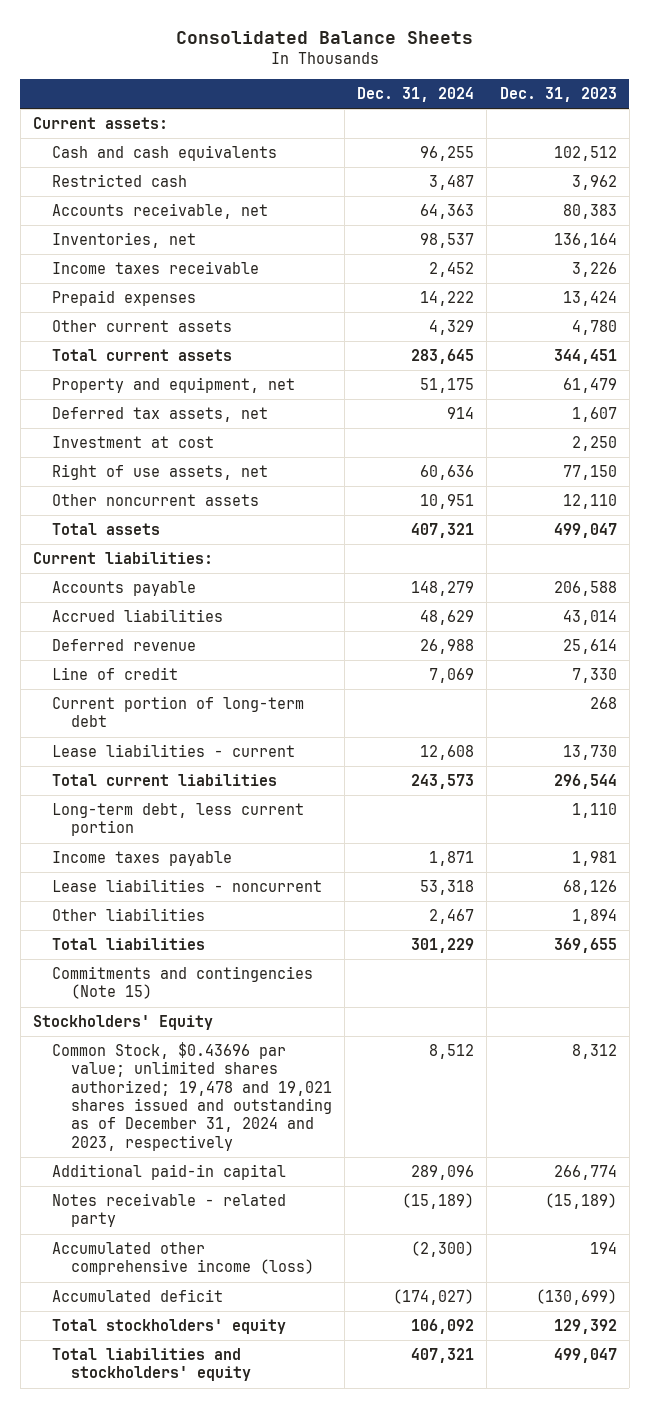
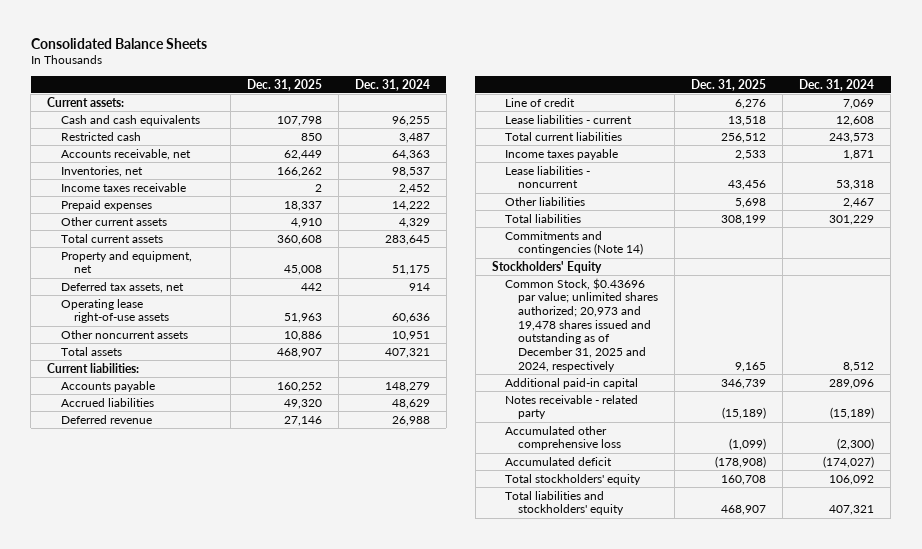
[499,87,617,103] Dec. 31, 2023 -> none
none -> [246,78,322,91] Dec. 31, 2025
[51,436,214,449] Investment at cost -> none
[51,464,268,481] Right of use assets, net -> [60,298,169,324] Operating lease right-of-use assets
[51,696,304,728] Current portion of long-term debt -> none
[51,803,304,837] Long-term debt, less current portion -> none
[51,966,313,1000] Commitments and contingencies (Note 15) -> [504,230,644,256] Commitments and contingencies (Note 14)
[51,1042,332,1151] Common Stock, $0.43696 par value; unlimited shares authorized; 19,478 and 19,021 shares issued and outstanding as of December 31, 2024 and 2023, respectively -> [504,277,659,372] Common Stock, $0.43696 par value; unlimited shares authorized; 20,973 and 19,478 shares issued and outstanding as of December 31, 2025 and 2024, respectively
[51,1242,314,1276] Accumulated other comprehensive income (loss) -> [504,425,622,451] Accumulated other comprehensive loss

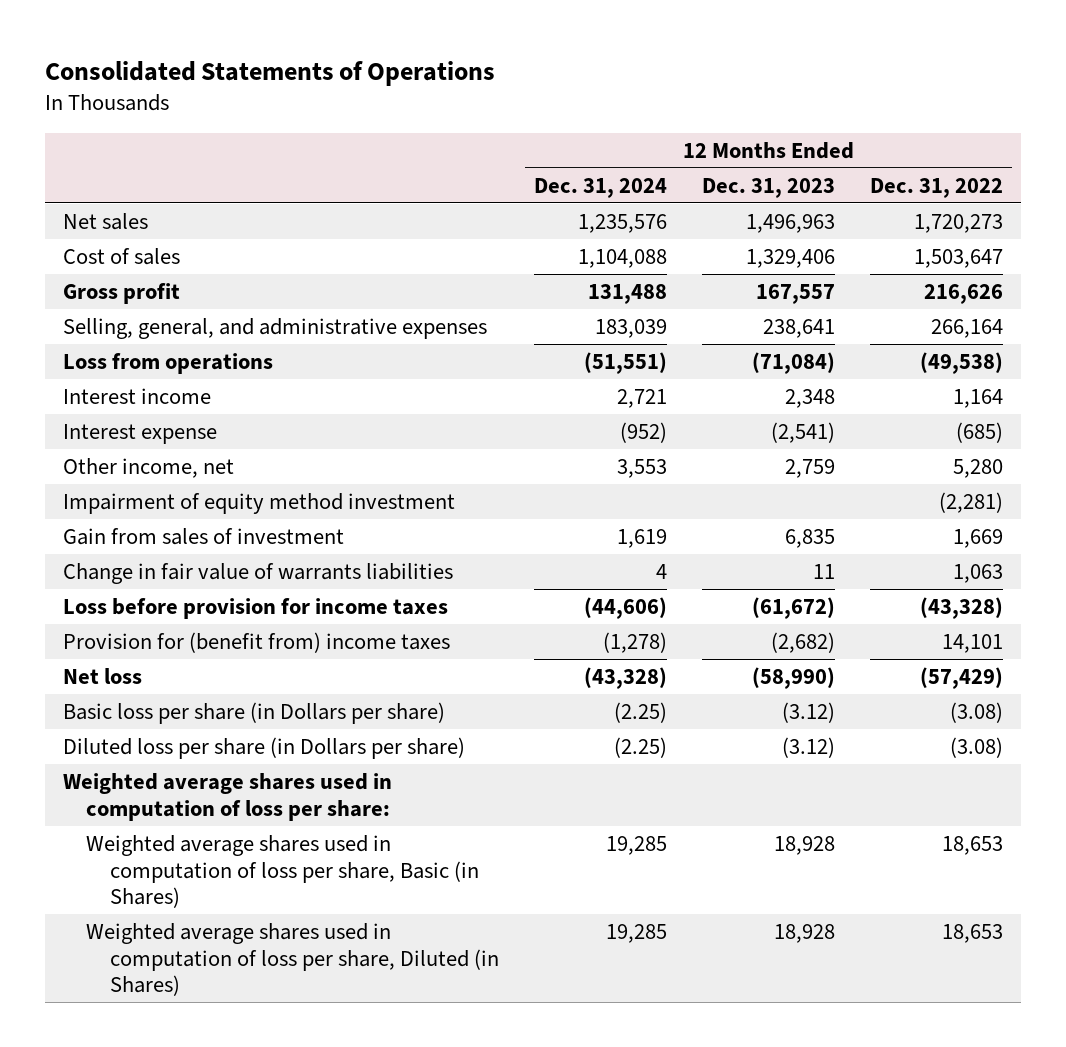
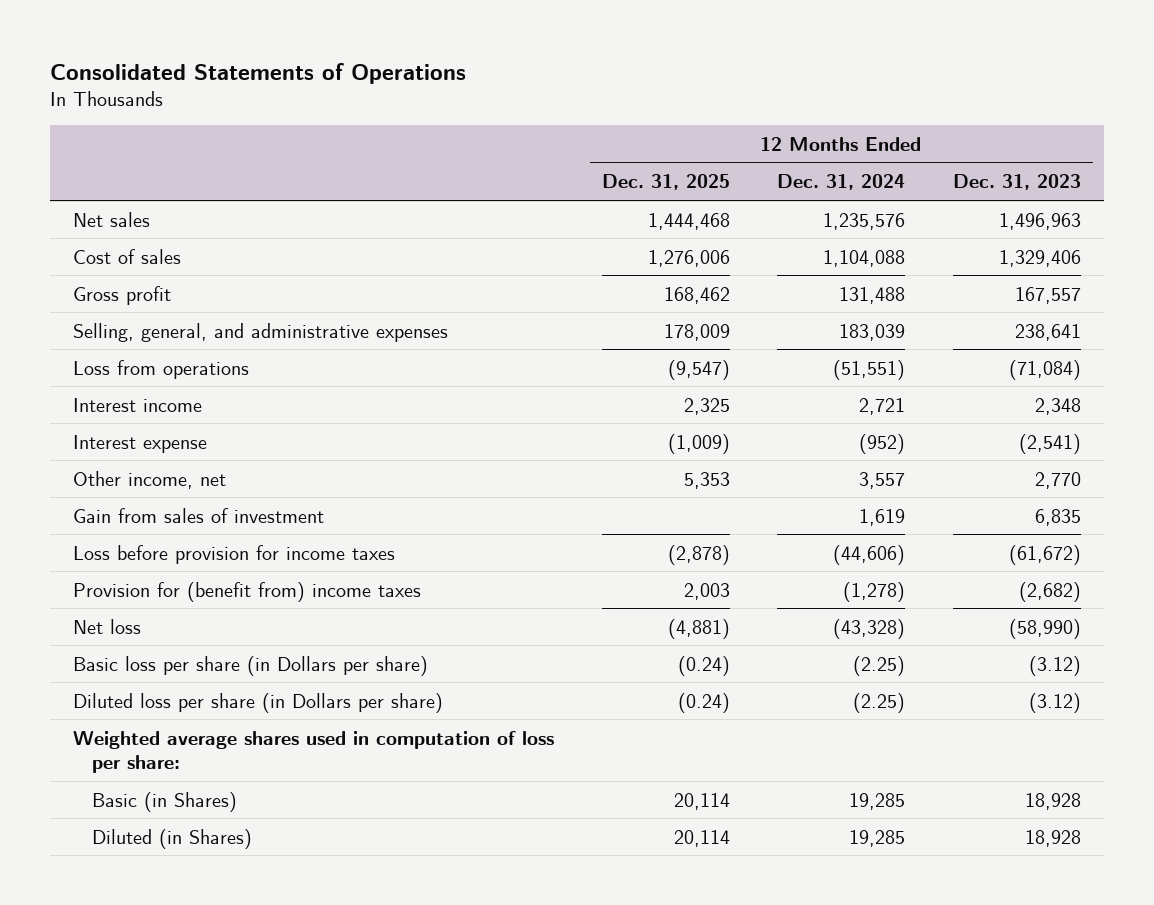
[870,177,1004,198] Dec. 31, 2022 -> none
none -> [601,174,730,191] Dec. 31, 2025
[62,492,455,514] Impairment of equity method investment -> none
[617,458,668,478] 3,553 -> [859,471,906,489] 3,557
[785,458,836,478] 2,759 -> [1034,471,1081,489] 2,770
[62,562,453,584] Change in fair value of warrants liabilities -> none
[86,834,479,909] Weighted average shares used in computation of loss per share, Basic (in Shares) -> [91,791,237,812] Basic (in Shares)
[86,922,499,997] Weighted average shares used in computation of loss per share, Diluted (in Shares) -> [91,828,252,849] Diluted (in Shares)

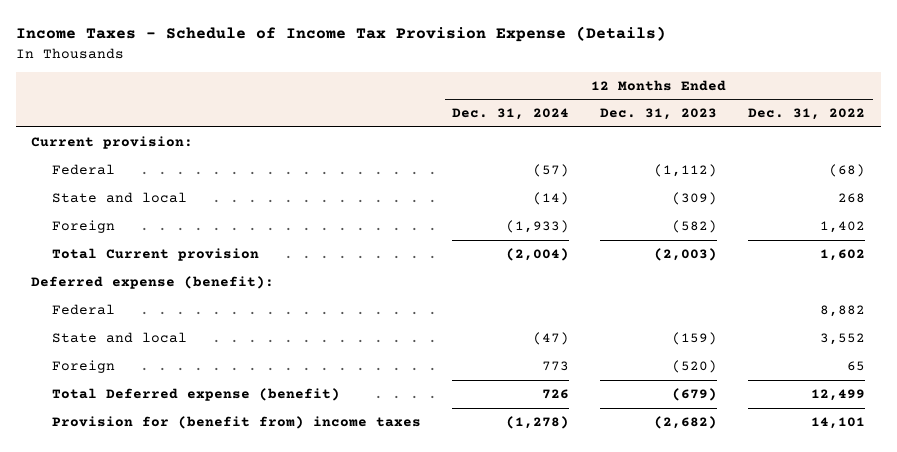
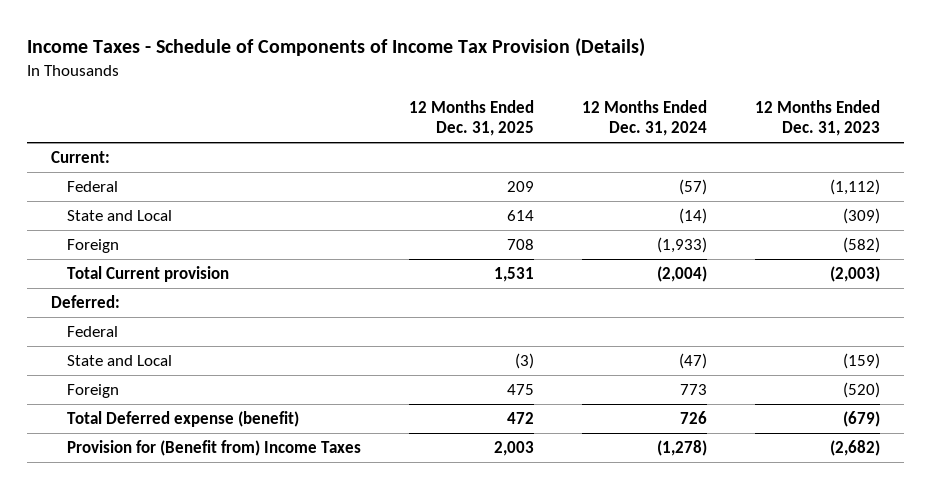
[15,26,666,43] Income Taxes - Schedule of Income Tax Provision Expense (Details) -> [26,38,645,58] Income Taxes - Schedule of Components of Income Tax Provision (Details)
[748,108,866,121] Dec. 31, 2022 -> none
none -> [409,100,535,137] 12 Months Ended Dec. 31, 2025
[31,135,194,149] Current provision: -> [50,150,110,163] Current:
[52,191,188,203] State and local -> [67,209,173,221] State and Local
[31,275,275,289] Deferred expense (benefit): -> [50,294,120,308] Deferred:
[52,331,188,343] State and local -> [67,354,173,366] State and Local
[52,415,422,429] Provision for (benefit from) income taxes -> [67,439,362,456] Provision for (Benefit from) Income Taxes

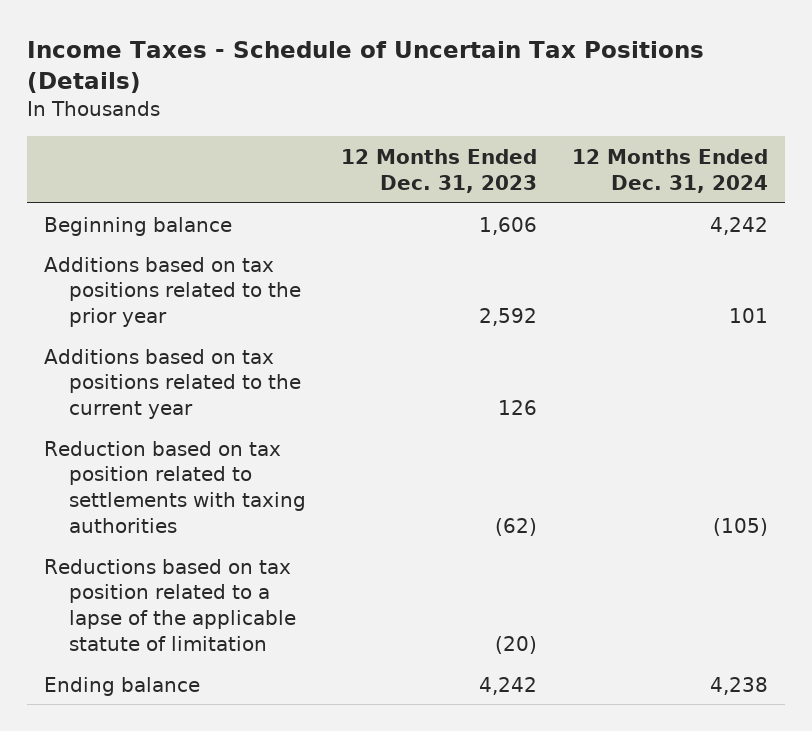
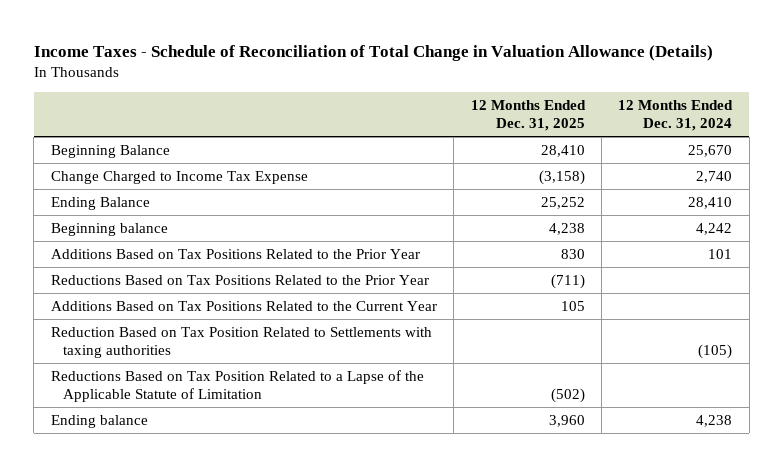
[26,40,704,94] Income Taxes - Schedule of Uncertain Tax Positions (Details) -> [33,45,713,62] Income Taxes - Schedule of Reconciliation of Total Change in Valuation Allowance (Details)
[340,148,537,193] 12 Months Ended Dec. 31, 2023 -> none
none -> [470,100,586,131] 12 Months Ended Dec. 31, 2025
none -> [50,145,170,159] Beginning Balance
none -> [50,171,308,185] Change Charged to Income Tax Expense
none -> [50,197,150,211] Ending Balance
[44,256,301,328] Additions based on tax positions related to the prior year -> [50,249,420,260] Additions Based on Tax Positions Related to the Prior Year
none -> [50,275,429,286] Reductions Based on Tax Positions Related to the Prior Year
[44,348,301,420] Additions based on tax positions related to the current year -> [50,301,437,312] Additions Based on Tax Positions Related to the Current Year
[44,440,306,534] Reduction based on tax position related to settlements with taxing authorities -> [50,327,432,358] Reduction Based on Tax Position Related to Settlements with taxing authorities
[44,558,296,652] Reductions based on tax position related to a lapse of the applicable statute of limitation -> [50,370,424,402] Reductions Based on Tax Position Related to a Lapse of the Applicable Statute of Limitation

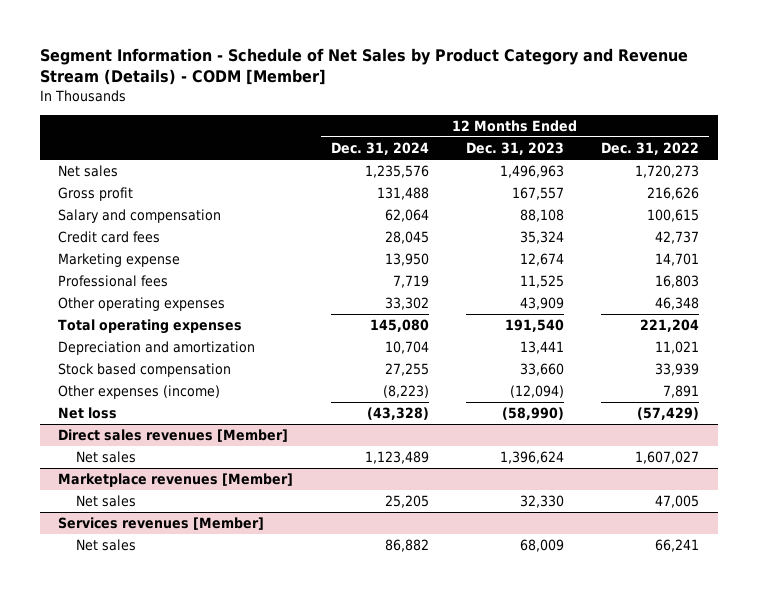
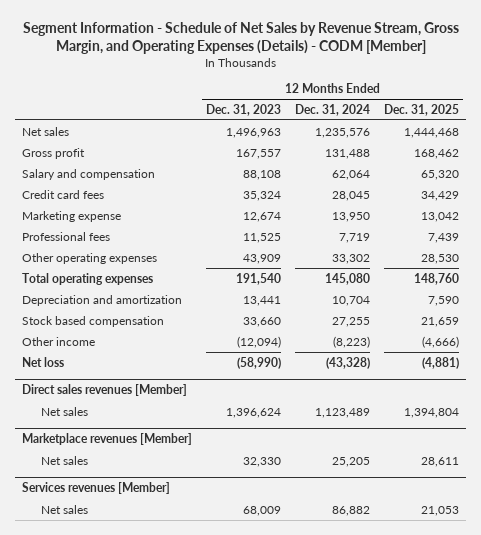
[39,47,688,86] Segment Information - Schedule of Net Sales by Product Category and Revenue Stream (Details) - CODM [Member] -> [22,22,459,55] Segment Information - Schedule of Net Sales by Revenue Stream, Gross Margin, and Operating Expenses (Details) - CODM [Member]
[601,142,700,156] Dec. 31, 2022 -> none
none -> [384,103,460,116] Dec. 31, 2025
[58,385,221,400] Other expenses (income) -> [21,336,95,346] Other income

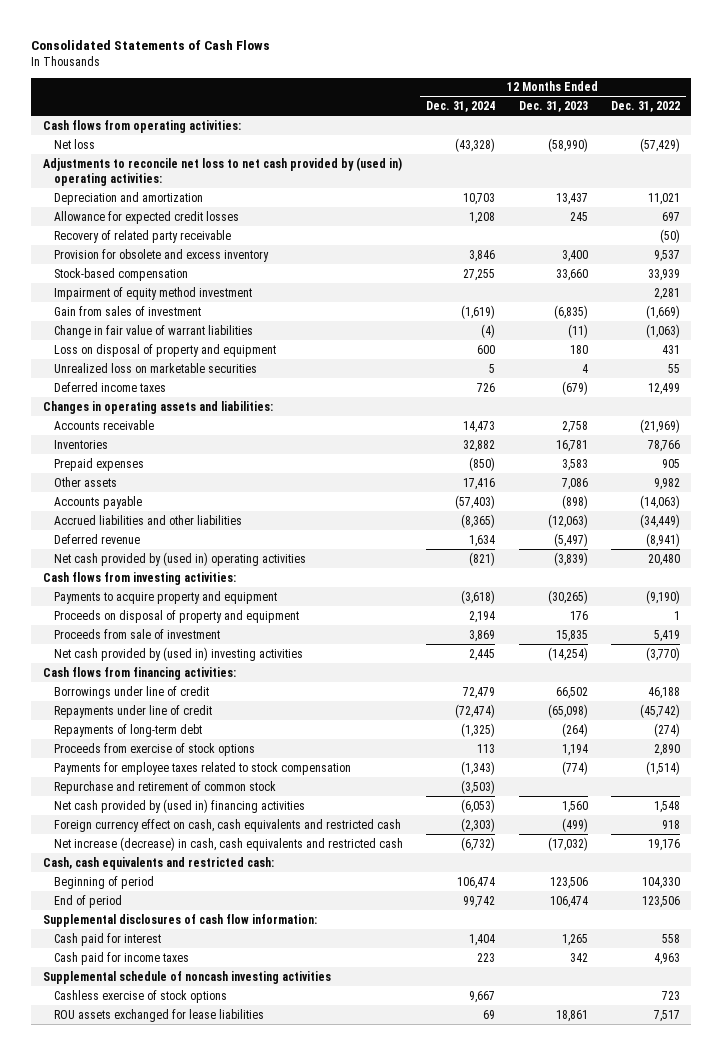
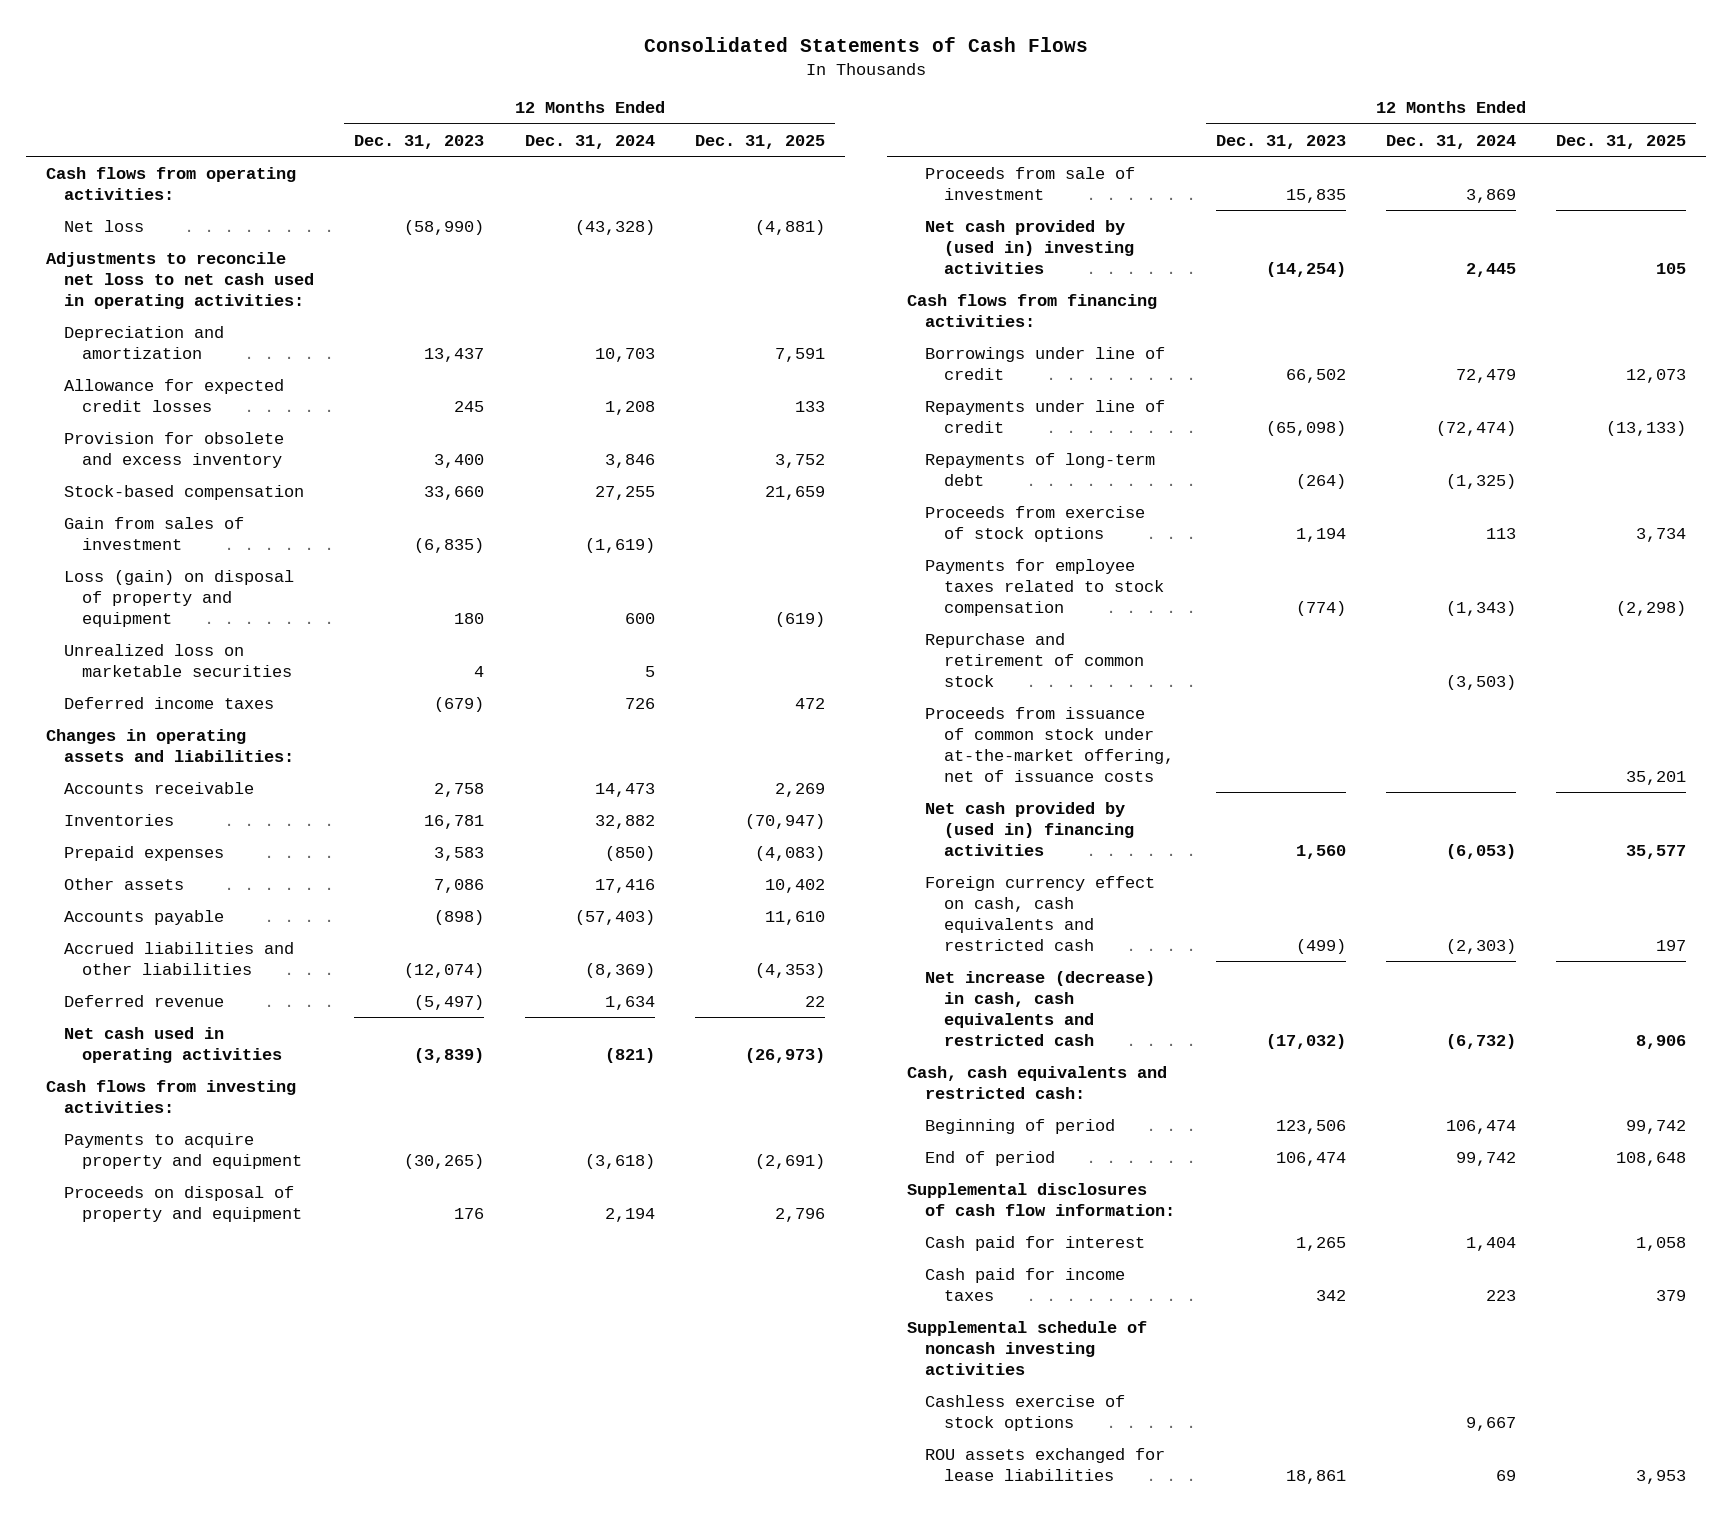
[610,101,680,113] Dec. 31, 2022 -> none
none -> [694,134,825,149] Dec. 31, 2025
[43,156,403,187] Adjustments to reconcile net loss to net cash provided by (used in) operating activities: -> [46,251,315,309] Adjustments to reconcile net loss to net cash used in operating activities:
[54,229,232,243] Recovery of related party receivable -> none
[54,286,253,300] Impairment of equity method investment -> none
[54,324,254,338] Change in fair value of warrant liabilities -> none
[54,343,277,357] Loss on disposal of property and equipment -> [64,569,295,627] Loss (gain) on disposal of property and equipment
[461,513,496,528] (8,365) -> [584,962,655,978] (8,369)
[547,513,588,528] (12,063) -> [404,962,485,978] (12,074)
[54,551,307,566] Net cash provided by (used in) operating activities -> [64,1026,283,1063] Net cash used in operating activities
none -> [925,706,1174,782] Proceeds from issuance of common stock under at-the-market offering, net of issuance costs

